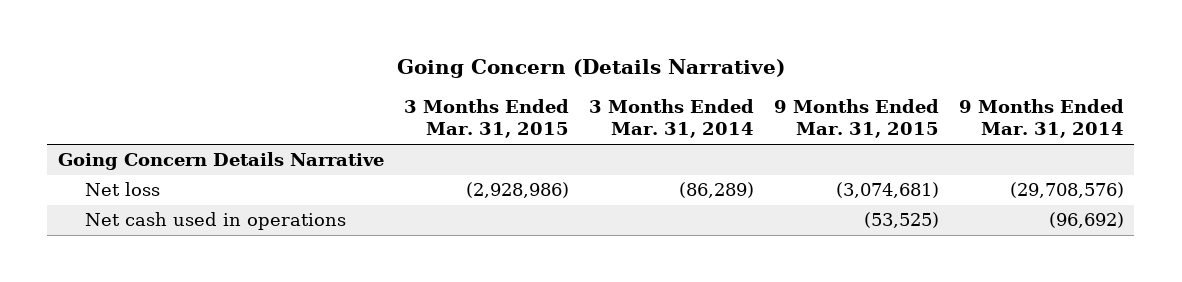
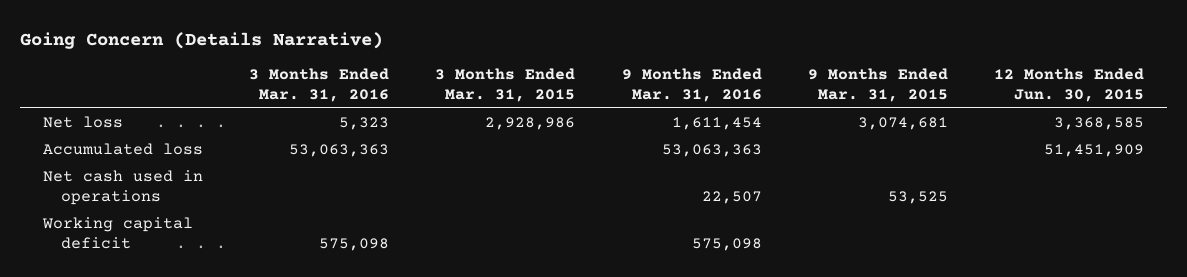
[588,99,754,139] 3 Months Ended Mar. 31, 2014 -> none
[959,99,1125,139] 9 Months Ended Mar. 31, 2014 -> none
none -> [248,68,389,103] 3 Months Ended Mar. 31, 2016
none -> [621,68,762,103] 9 Months Ended Mar. 31, 2016
none -> [994,68,1145,103] 12 Months Ended Jun. 30, 2015
[57,152,384,171] Going Concern Details Narrative -> none
[465,182,569,199] (2,928,986) -> [485,117,576,131] 2,928,986
[836,182,940,199] (3,074,681) -> [857,117,948,131] 3,074,681
none -> [42,143,203,156] Accumulated loss
[864,212,940,229] (53,525) -> [887,190,948,204] 53,525
none -> [41,217,193,249] Working capital deficit

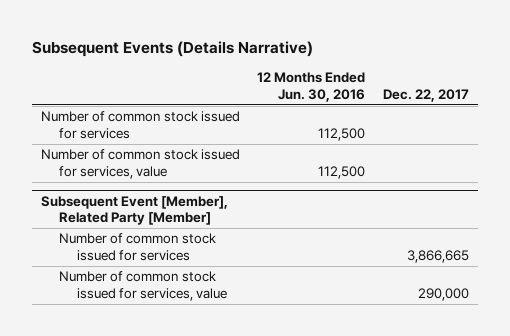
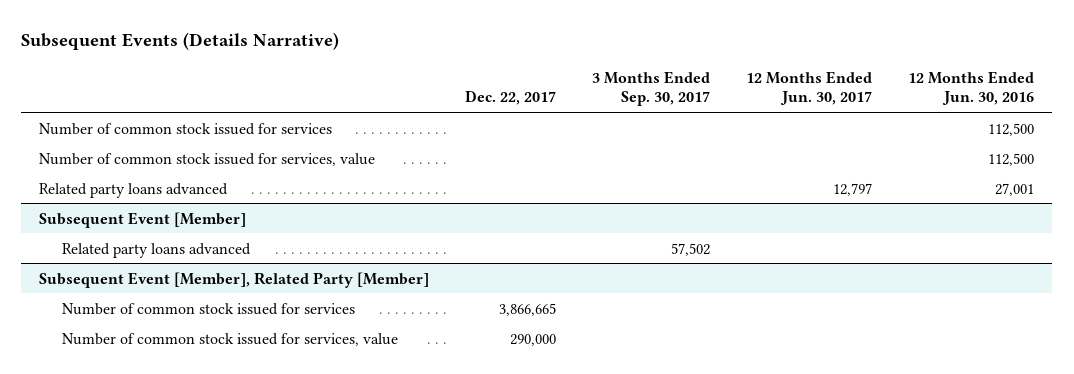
none -> [592,71,711,107] 3 Months Ended Sep. 30, 2017
none -> [746,71,873,106] 12 Months Ended Jun. 30, 2017
none -> [39,182,229,198] Related party loans advanced
none -> [39,211,247,228] Subsequent Event [Member]
none -> [62,242,252,258] Related party loans advanced

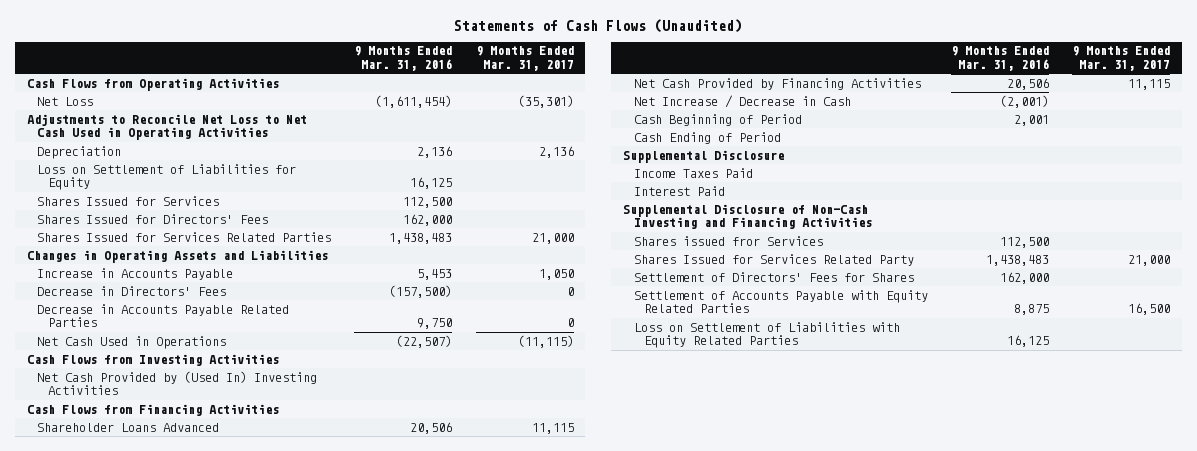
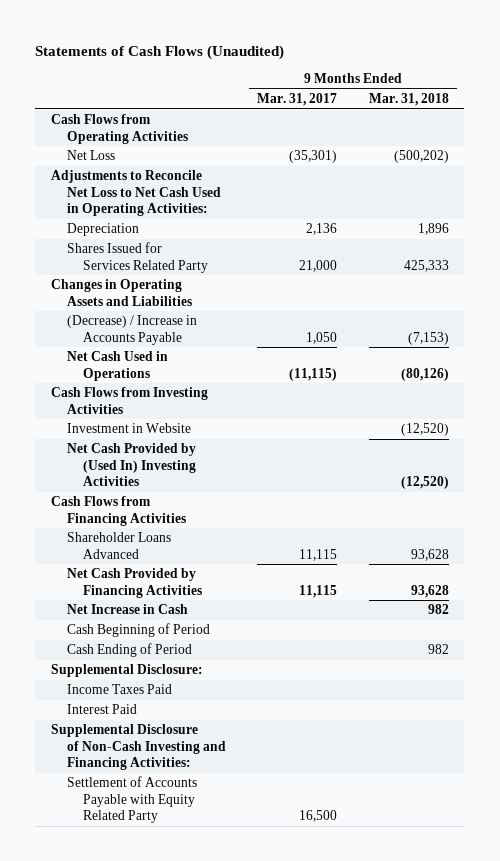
[354,46,453,71] 9 Months Ended Mar. 31, 2016 -> none
none -> [368,93,449,107] Mar. 31, 2018
[26,113,307,141] Adjustments to Reconcile Net Loss to Net Cash Used in Operating Activities -> [50,170,221,217] Adjustments to Reconcile Net Loss to Net Cash Used in Operating Activities:
[37,163,297,191] Loss on Settlement of Liabilities for Equity -> none
[37,195,220,206] Shares Issued for Services -> none
[37,213,269,224] Shares Issued for Directors' Fees -> none
[37,231,332,242] Shares Issued for Services Related Parties -> none
[633,253,914,266] Shares Issued for Services Related Party -> [66,242,208,273] Shares Issued for Services Related Party
[37,285,227,296] Decrease in Directors' Fees -> none
[37,303,290,328] Decrease in Accounts Payable Related Parties -> none
[37,267,234,280] Increase in Accounts Payable -> [66,315,197,345] (Decrease) / Increase in Accounts Payable
none -> [66,423,191,434] Investment in Website
[633,94,851,108] Net Increase / Decrease in Cash -> [66,604,188,615] Net Increase in Cash
[623,149,785,163] Supplemental Disclosure -> [50,664,203,678] Supplemental Disclosure:
[633,235,823,246] Shares issued fror Services -> none
[633,271,914,282] Settlement of Directors' Fees for Shares -> none
[633,321,900,349] Loss on Settlement of Liabilities with Equity Related Parties -> none
[623,203,872,230] Supplemental Disclosure of Non-Cash Investing and Financing Activities -> [50,724,226,771] Supplemental Disclosure of Non-Cash Investing and Financing Activities:
[633,289,928,314] Settlement of Accounts Payable with Equity Related Parties -> [66,776,197,824] Settlement of Accounts Payable with Equity Related Party

